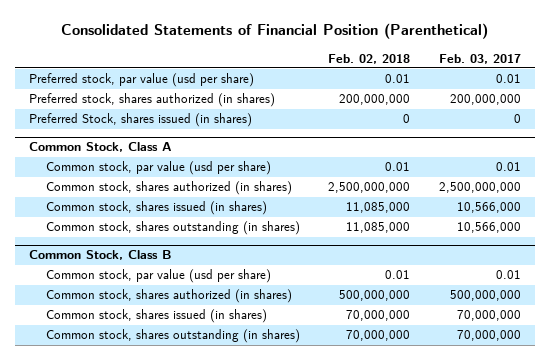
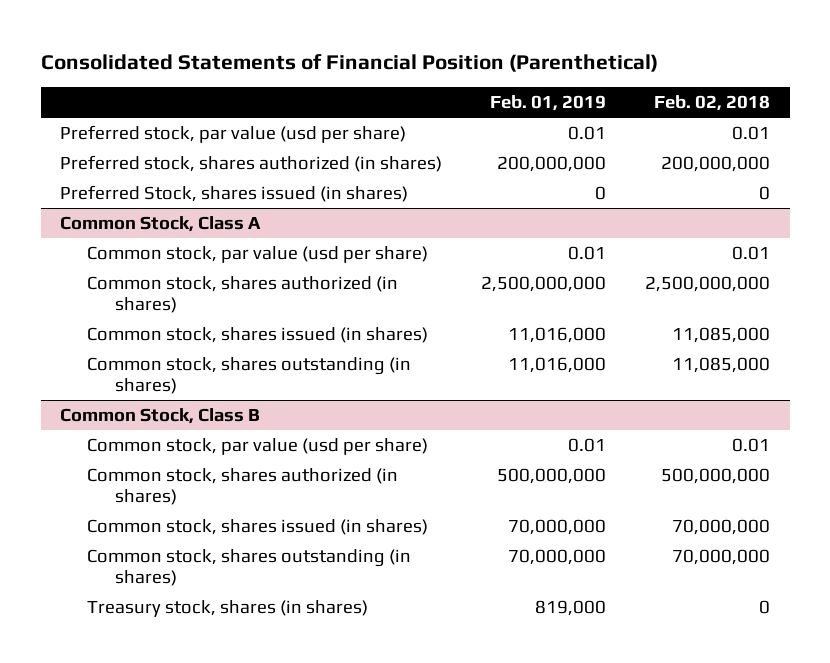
[438,53,521,64] Feb. 03, 2017 -> none
none -> [490,95,607,112] Feb. 01, 2019
none -> [87,599,369,617] Treasury stock, shares (in shares)

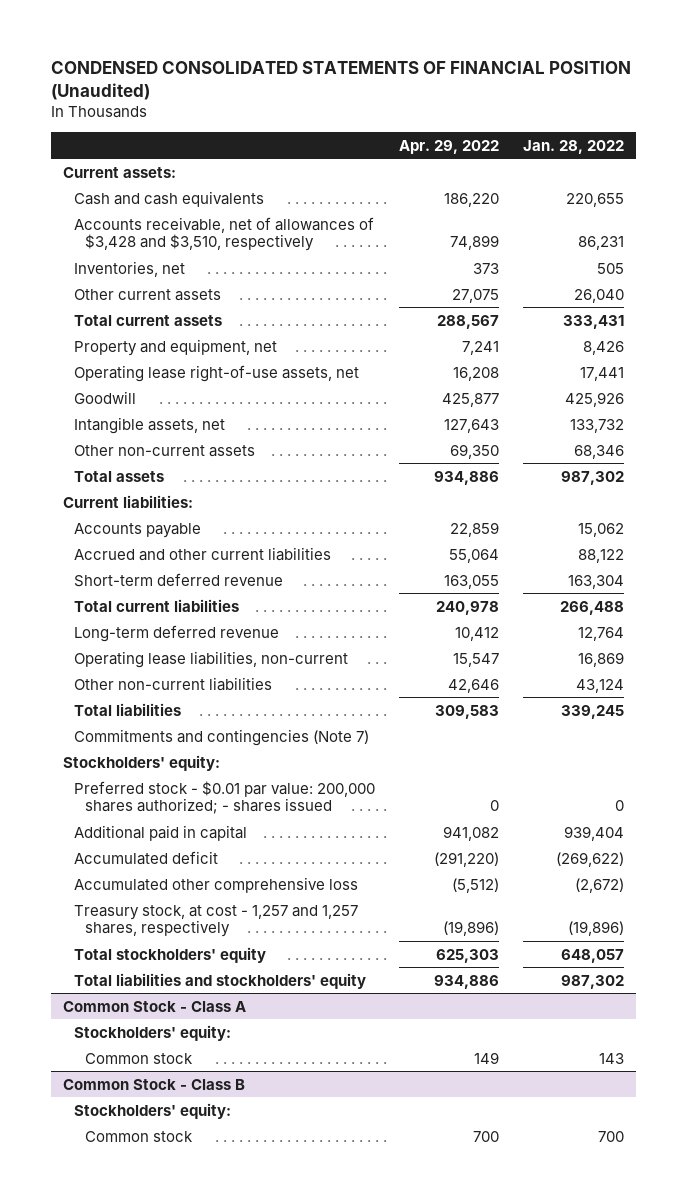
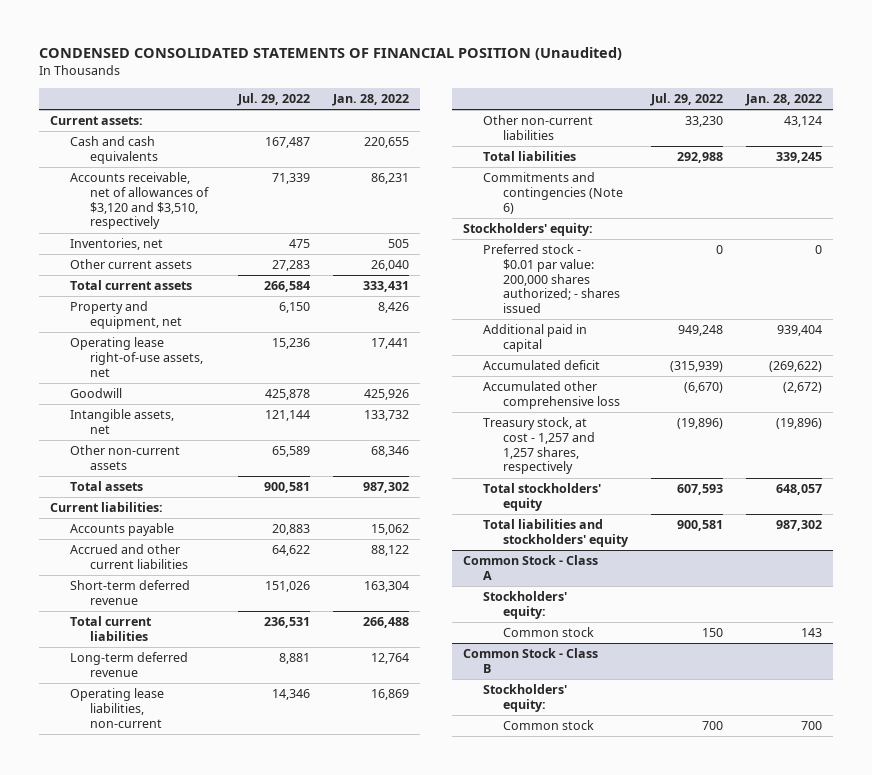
[398,139,499,154] Apr. 29, 2022 -> none
none -> [236,93,310,107] Jul. 29, 2022
[74,216,375,252] Accounts receivable, net of allowances of $3,428 and $3,510, respectively -> [70,172,209,230] Accounts receivable, net of allowances of $3,120 and $3,510, respectively
[74,728,370,746] Commitments and contingencies (Note 7) -> [483,172,623,214] Commitments and contingencies (Note 6)

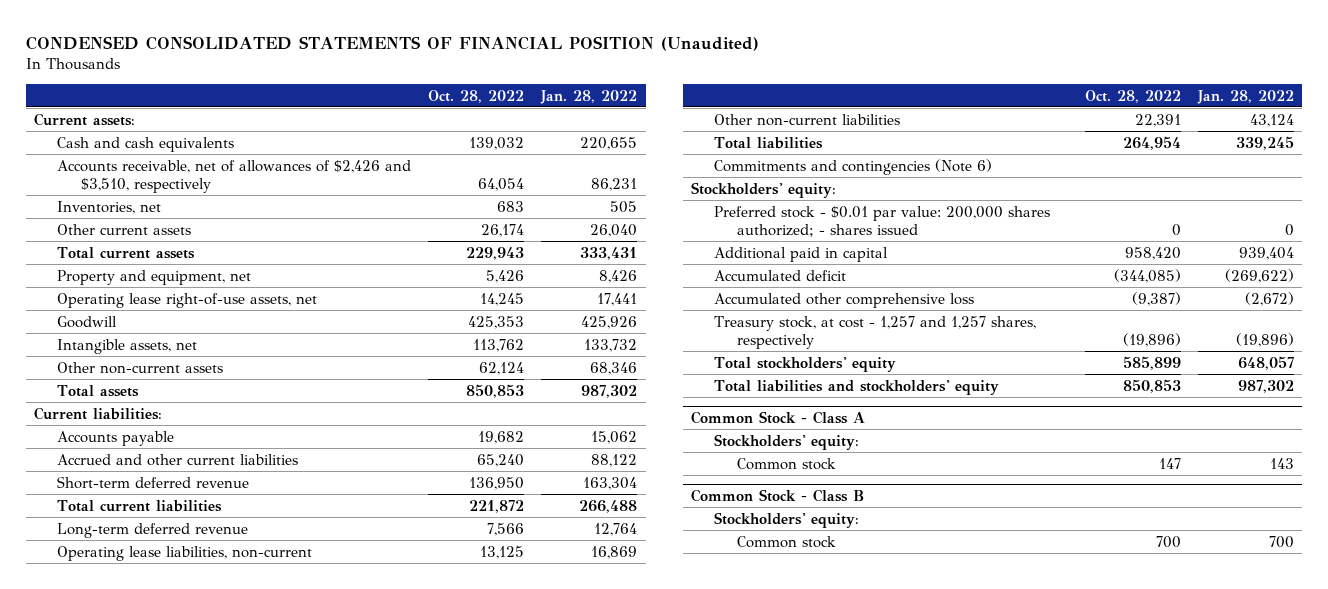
[236,93,310,107] Jul. 29, 2022 -> none
none -> [428,89,525,103] Oct. 28, 2022
[70,172,209,230] Accounts receivable, net of allowances of $3,120 and $3,510, respectively -> [57,159,412,193] Accounts receivable, net of allowances of $2,426 and $3,510, respectively

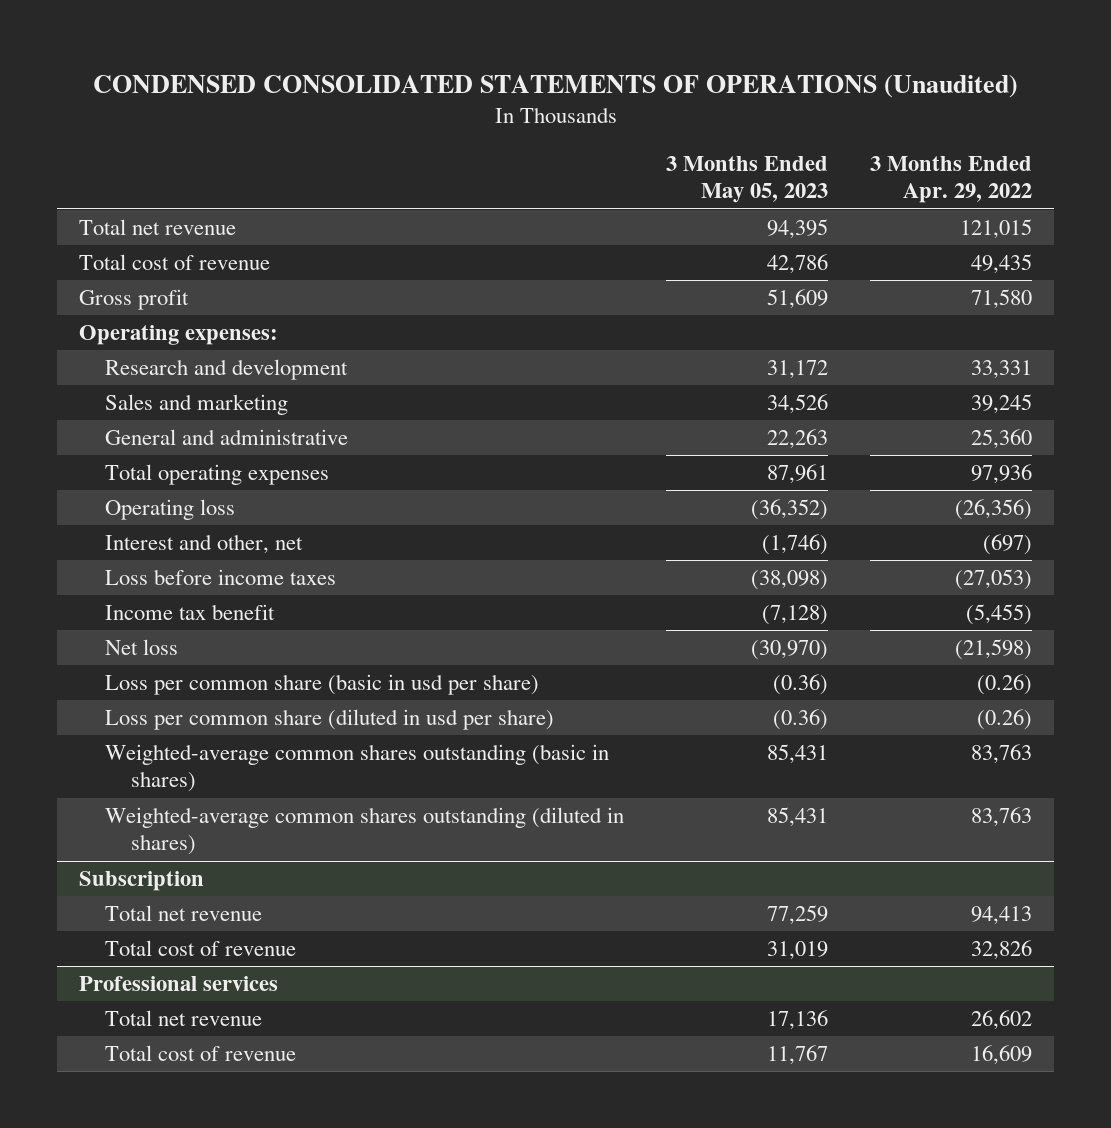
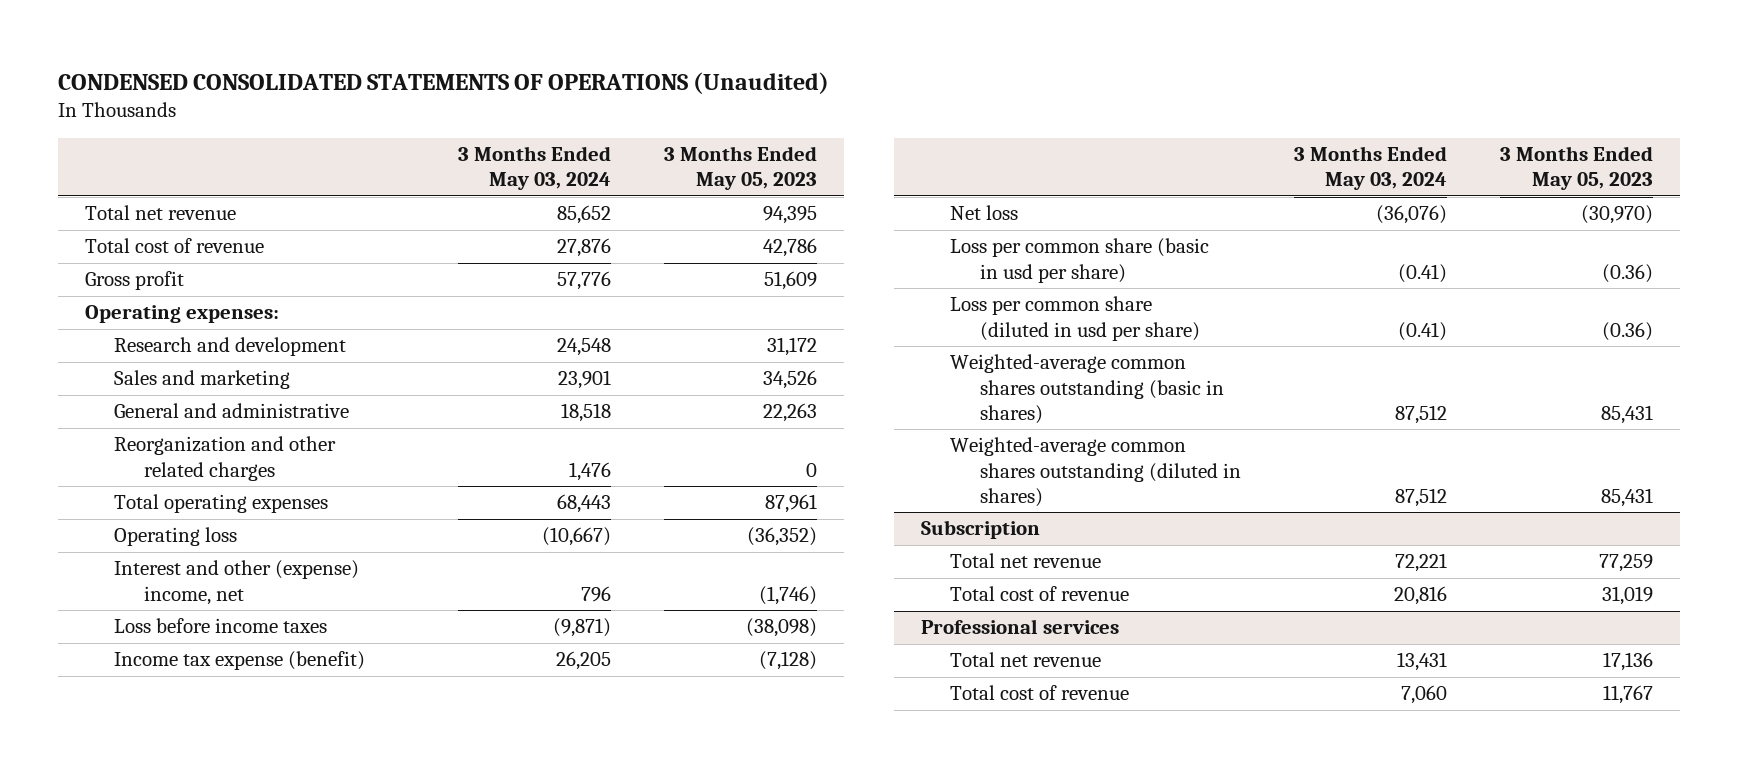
[870,156,1033,204] 3 Months Ended Apr. 29, 2022 -> none
none -> [457,145,611,191] 3 Months Ended May 03, 2024
none -> [114,436,337,481] Reorganization and other related charges
[104,534,303,555] Interest and other, net -> [114,560,360,605] Interest and other (expense) income, net
[104,604,275,621] Income tax benefit -> [114,651,366,671] Income tax expense (benefit)

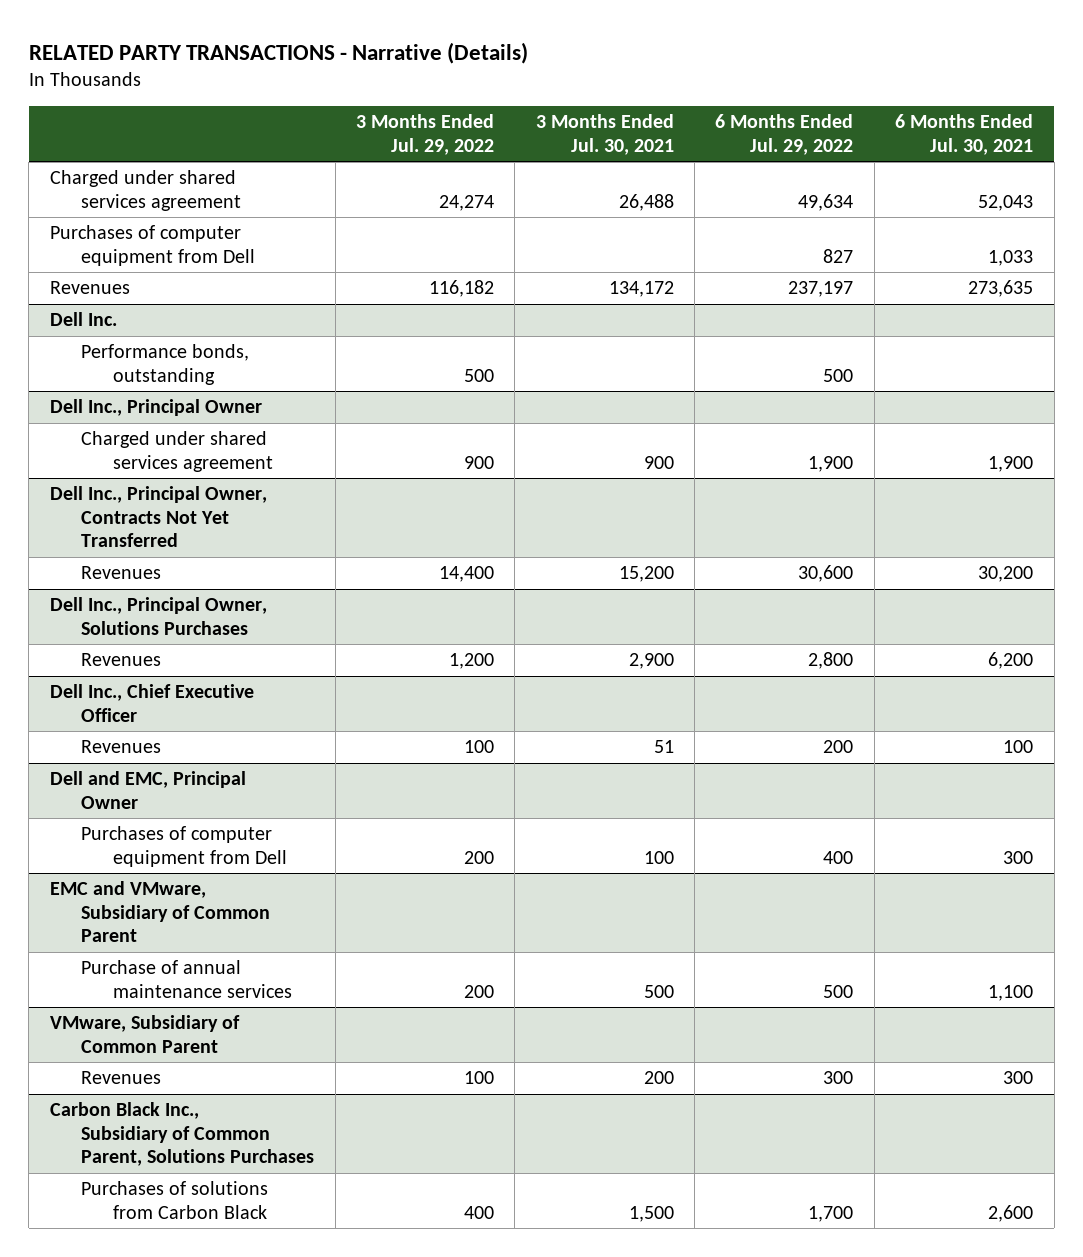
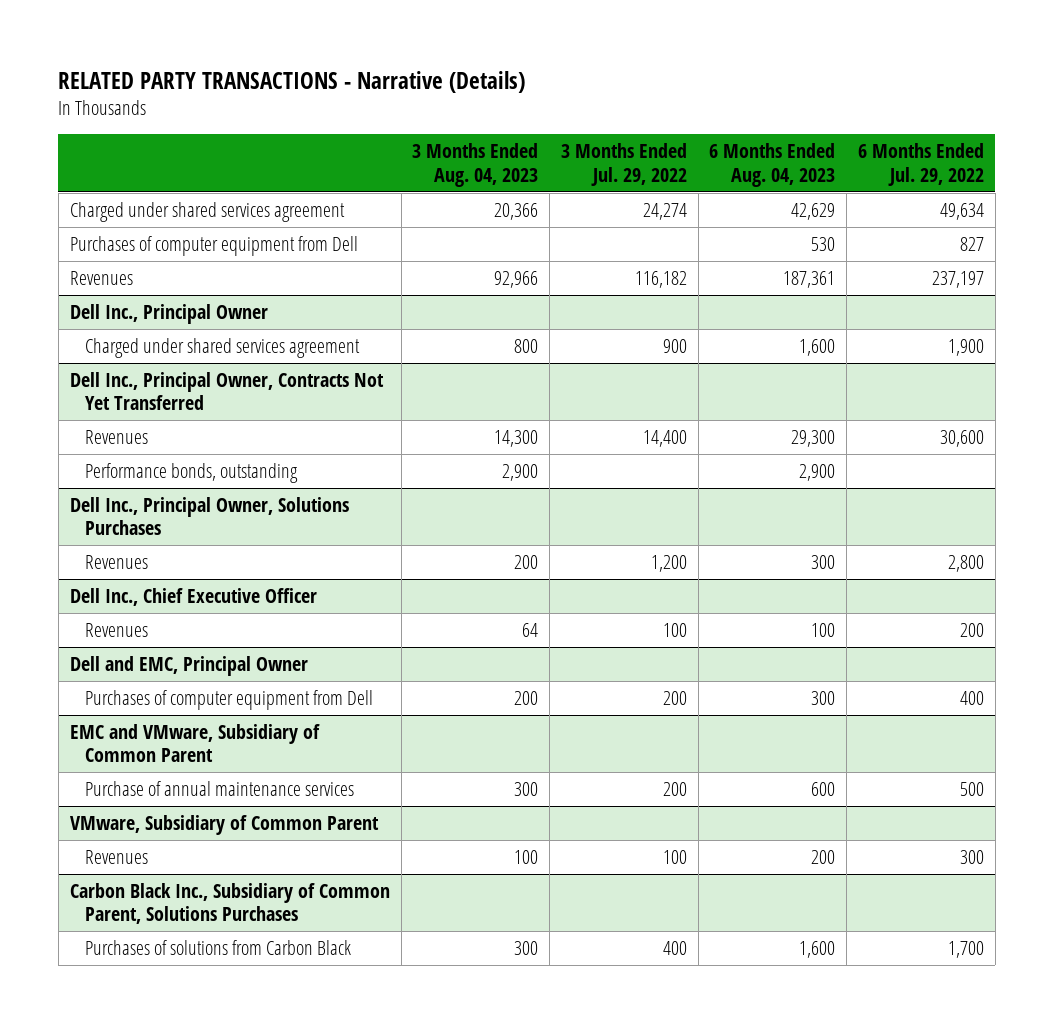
[535,114,674,155] 3 Months Ended Jul. 30, 2021 -> none
[895,114,1034,155] 6 Months Ended Jul. 30, 2021 -> none
none -> [412,142,539,187] 3 Months Ended Aug. 04, 2023
none -> [709,142,836,187] 6 Months Ended Aug. 04, 2023
[49,312,117,327] Dell Inc. -> none
[81,344,250,385] Performance bonds, outstanding -> none
none -> [84,462,298,483] Performance bonds, outstanding

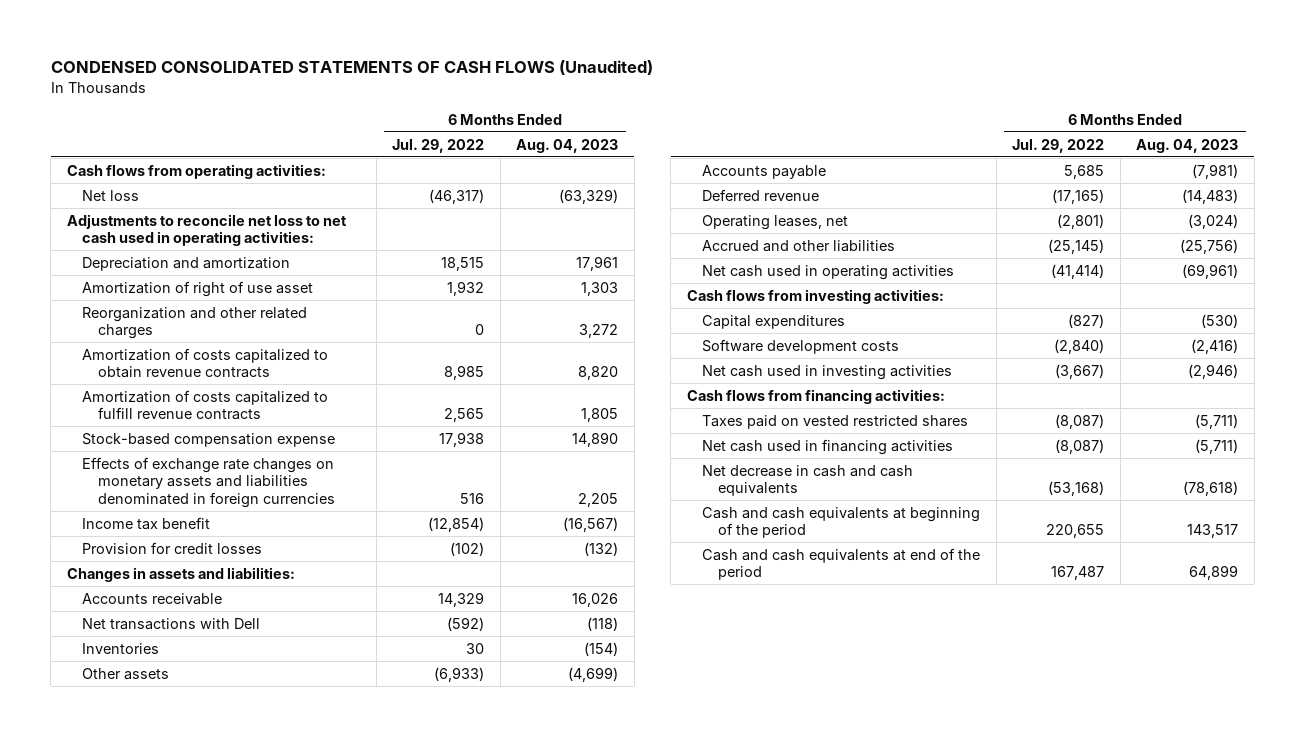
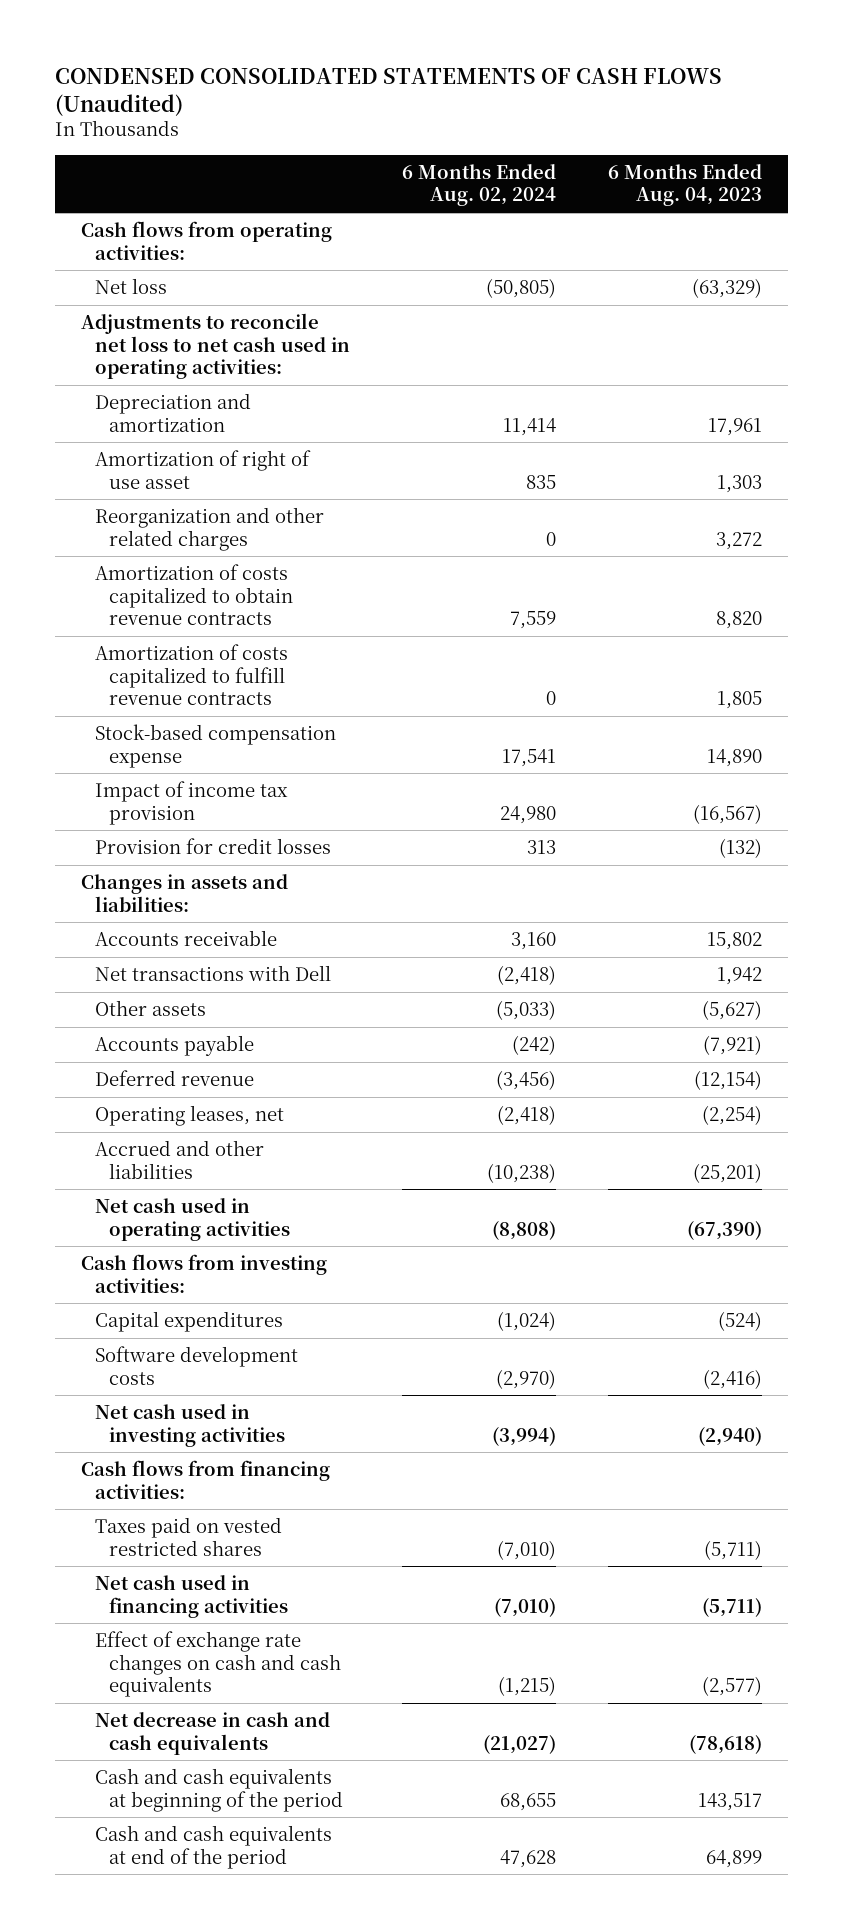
[392,138,485,153] Jul. 29, 2022 -> none
none -> [402,163,557,207] 6 Months Ended Aug. 02, 2024
[82,456,335,508] Effects of exchange rate changes on monetary assets and liabilities denominated in foreign currencies -> none
[82,516,211,530] Income tax benefit -> [95,781,289,825] Impact of income tax provision
[82,642,160,654] Inventories -> none
[572,592,619,607] 16,026 -> [707,932,763,951] 15,802
[587,616,619,631] (118) -> [717,967,763,986] 1,942
[568,666,619,682] (4,699) -> [702,1000,763,1021] (5,627)
[1192,163,1239,179] (7,981) -> [703,1035,763,1056] (7,921)
[1182,188,1239,204] (14,483) -> [694,1070,763,1091] (12,154)
[1188,213,1239,229] (3,024) -> [702,1105,763,1126] (2,254)
[1180,238,1239,254] (25,756) -> [693,1162,763,1183] (25,201)
[1182,263,1239,279] (69,961) -> [687,1220,763,1240] (67,390)
[1201,313,1239,328] (530) -> [718,1311,763,1332] (524)
[1188,363,1239,379] (2,946) -> [698,1426,763,1446] (2,940)
none -> [95,1631,341,1698] Effect of exchange rate changes on cash and cash equivalents

